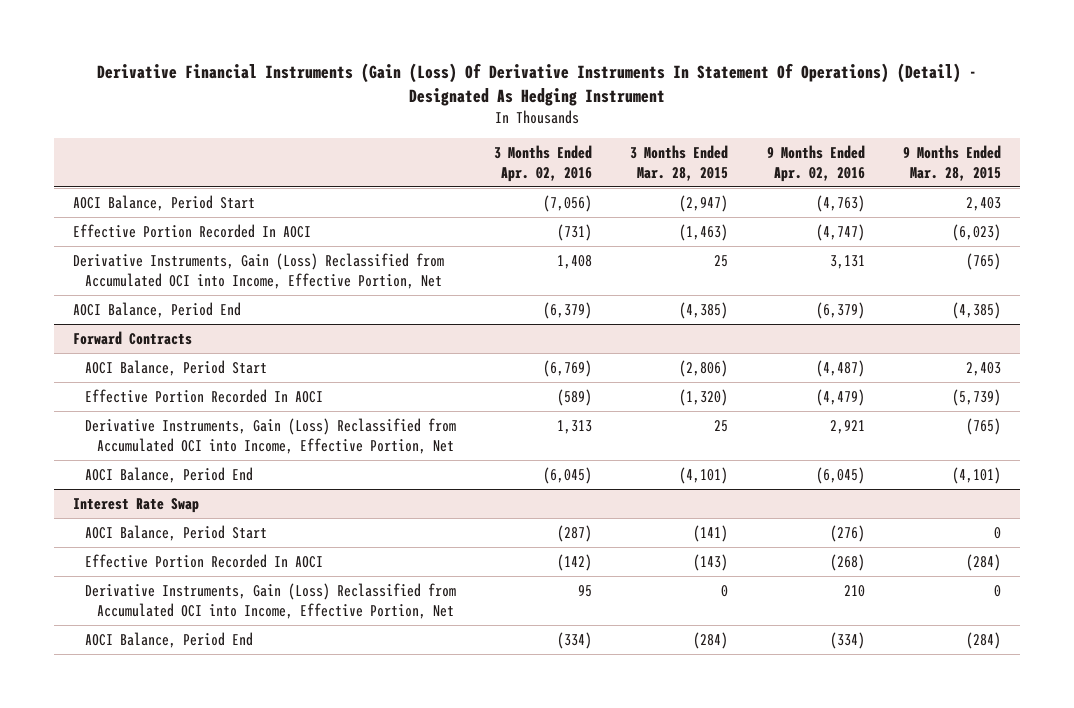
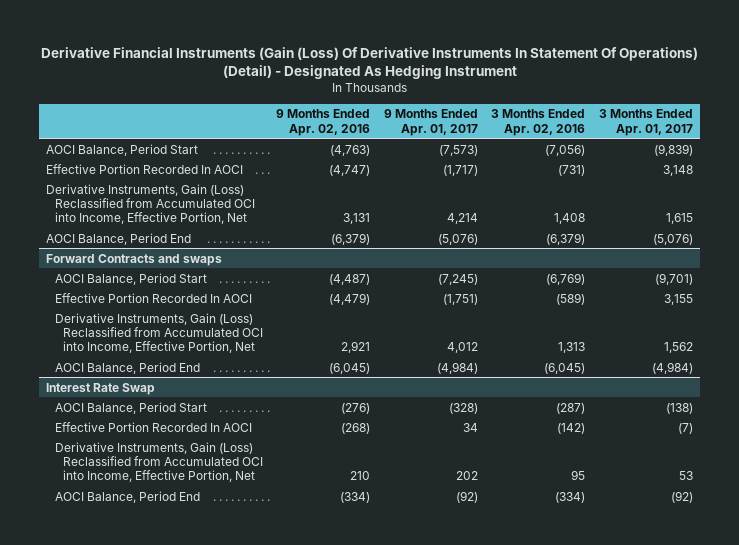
[630,144,729,181] 3 Months Ended Mar. 28, 2015 -> none
[902,144,1001,181] 9 Months Ended Mar. 28, 2015 -> none
none -> [383,109,478,136] 9 Months Ended Apr. 01, 2017
none -> [598,109,693,136] 3 Months Ended Apr. 01, 2017
[72,330,192,345] Forward Contracts -> [46,253,223,266] Forward Contracts and swaps

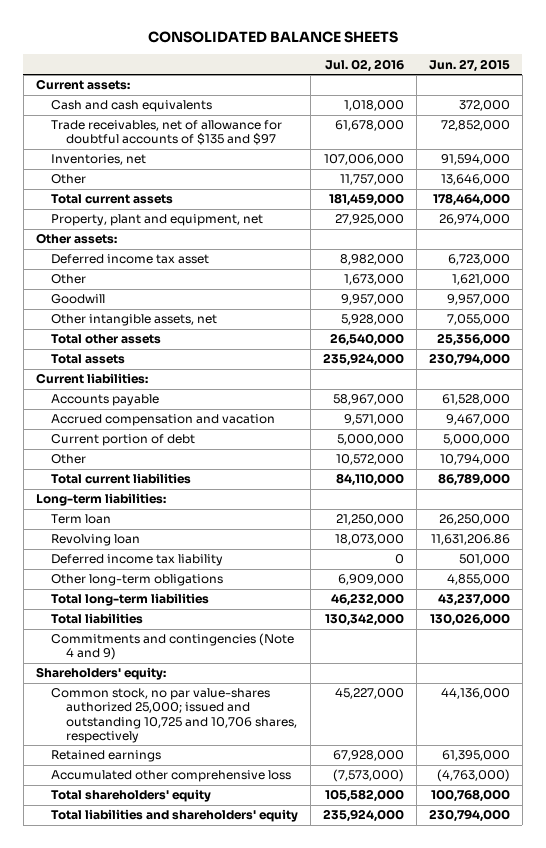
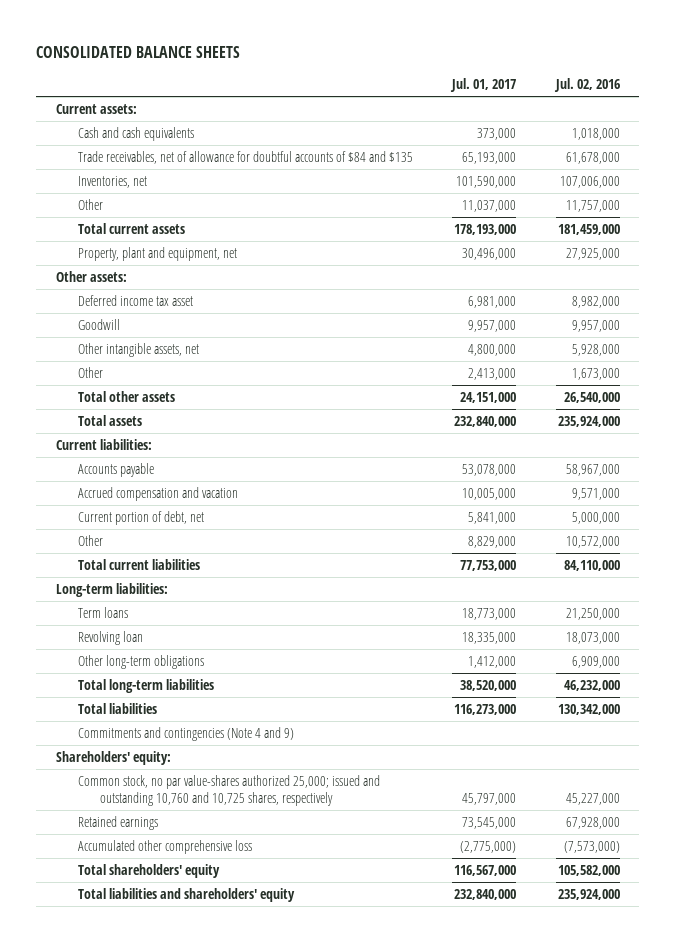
[428,58,510,72] Jun. 27, 2015 -> none
none -> [450,77,517,92] Jul. 01, 2017
[51,120,283,146] Trade receivables, net of allowance for doubtful accounts of $135 and $97 -> [78,151,414,165] Trade receivables, net of allowance for doubtful accounts of $84 and $135
[51,274,87,285] Other -> [78,367,104,379] Other
[51,434,196,447] Current portion of debt -> [78,511,205,526] Current portion of debt, net
[51,514,112,525] Term loan -> [78,607,129,619] Term loans
[51,554,224,567] Deferred income tax liability -> none
[51,688,298,743] Common stock, no par value-shares authorized 25,000; issued and outstanding 10,725 and 10,706 shares, respectively -> [78,775,381,807] Common stock, no par value-shares authorized 25,000; issued and outstanding 10,760 and 10,725 shares, respectively

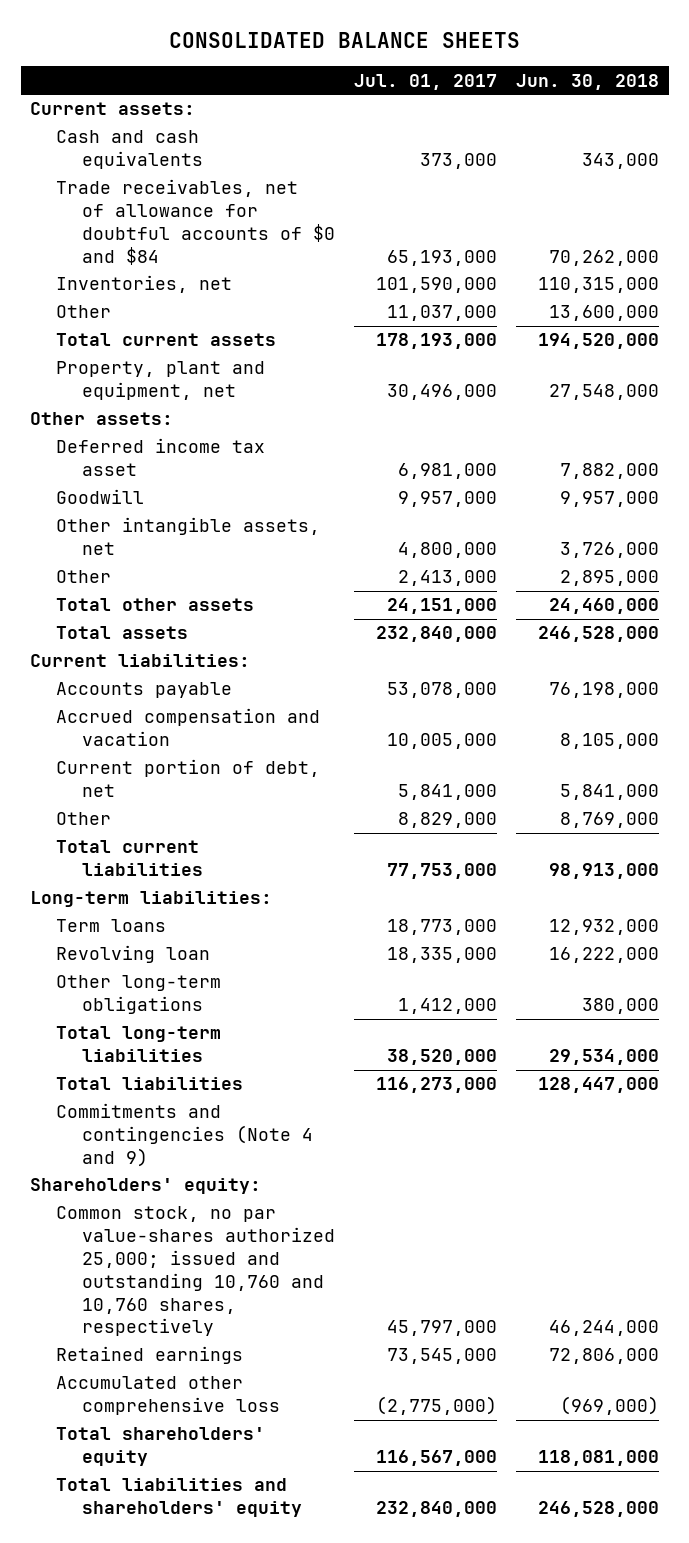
[553,77,620,92] Jul. 02, 2016 -> none
none -> [516,73,660,90] Jun. 30, 2018
[78,151,414,165] Trade receivables, net of allowance for doubtful accounts of $84 and $135 -> [56,179,336,265] Trade receivables, net of allowance for doubtful accounts of $0 and $84
[78,775,381,807] Common stock, no par value-shares authorized 25,000; issued and outstanding 10,760 and 10,725 shares, respectively -> [56,1206,336,1337] Common stock, no par value-shares authorized 25,000; issued and outstanding 10,760 and 10,760 shares, respectively

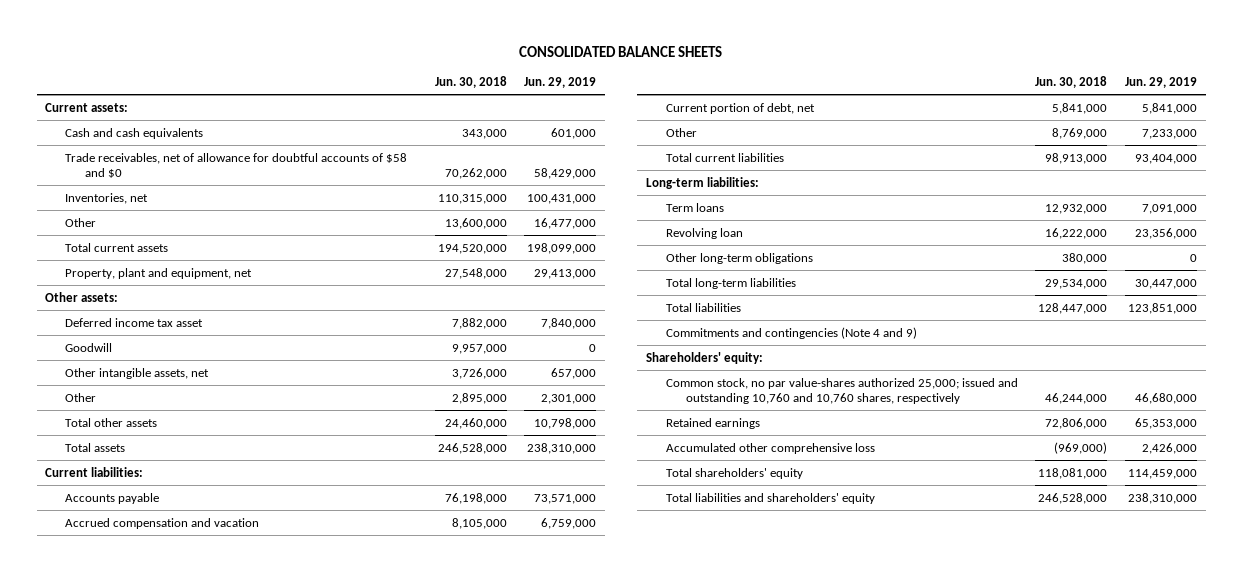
[354,73,498,90] Jul. 01, 2017 -> none
none -> [524,77,597,89] Jun. 29, 2019
[56,179,336,265] Trade receivables, net of allowance for doubtful accounts of $0 and $84 -> [65,152,408,179] Trade receivables, net of allowance for doubtful accounts of $58 and $0

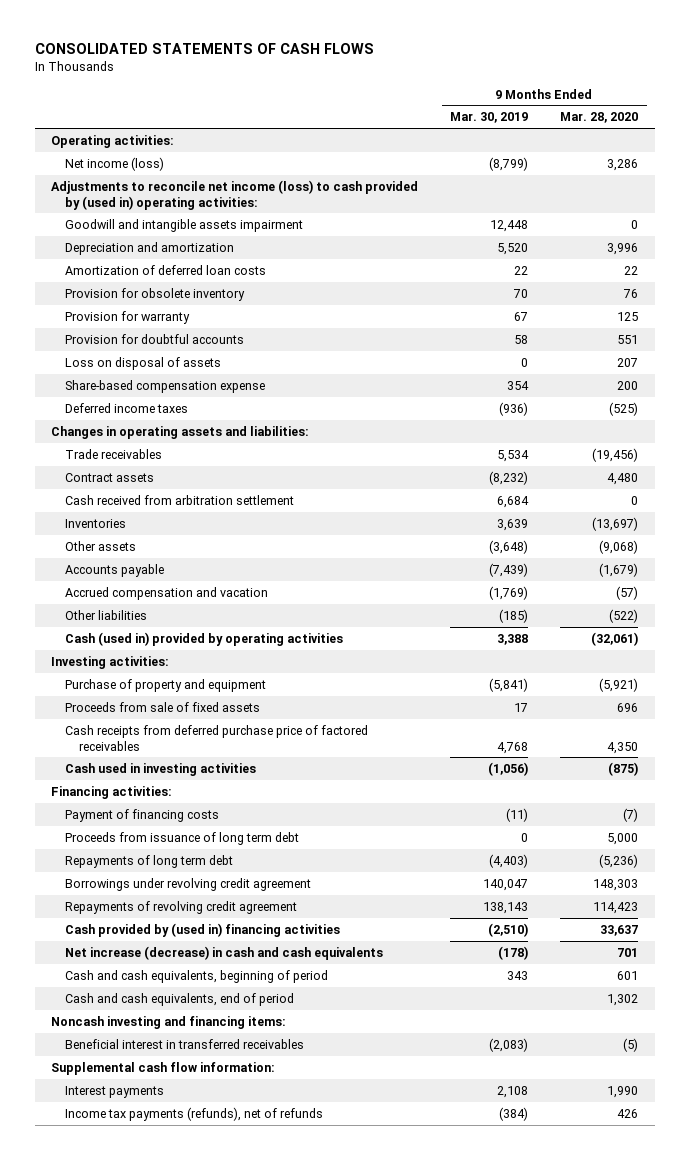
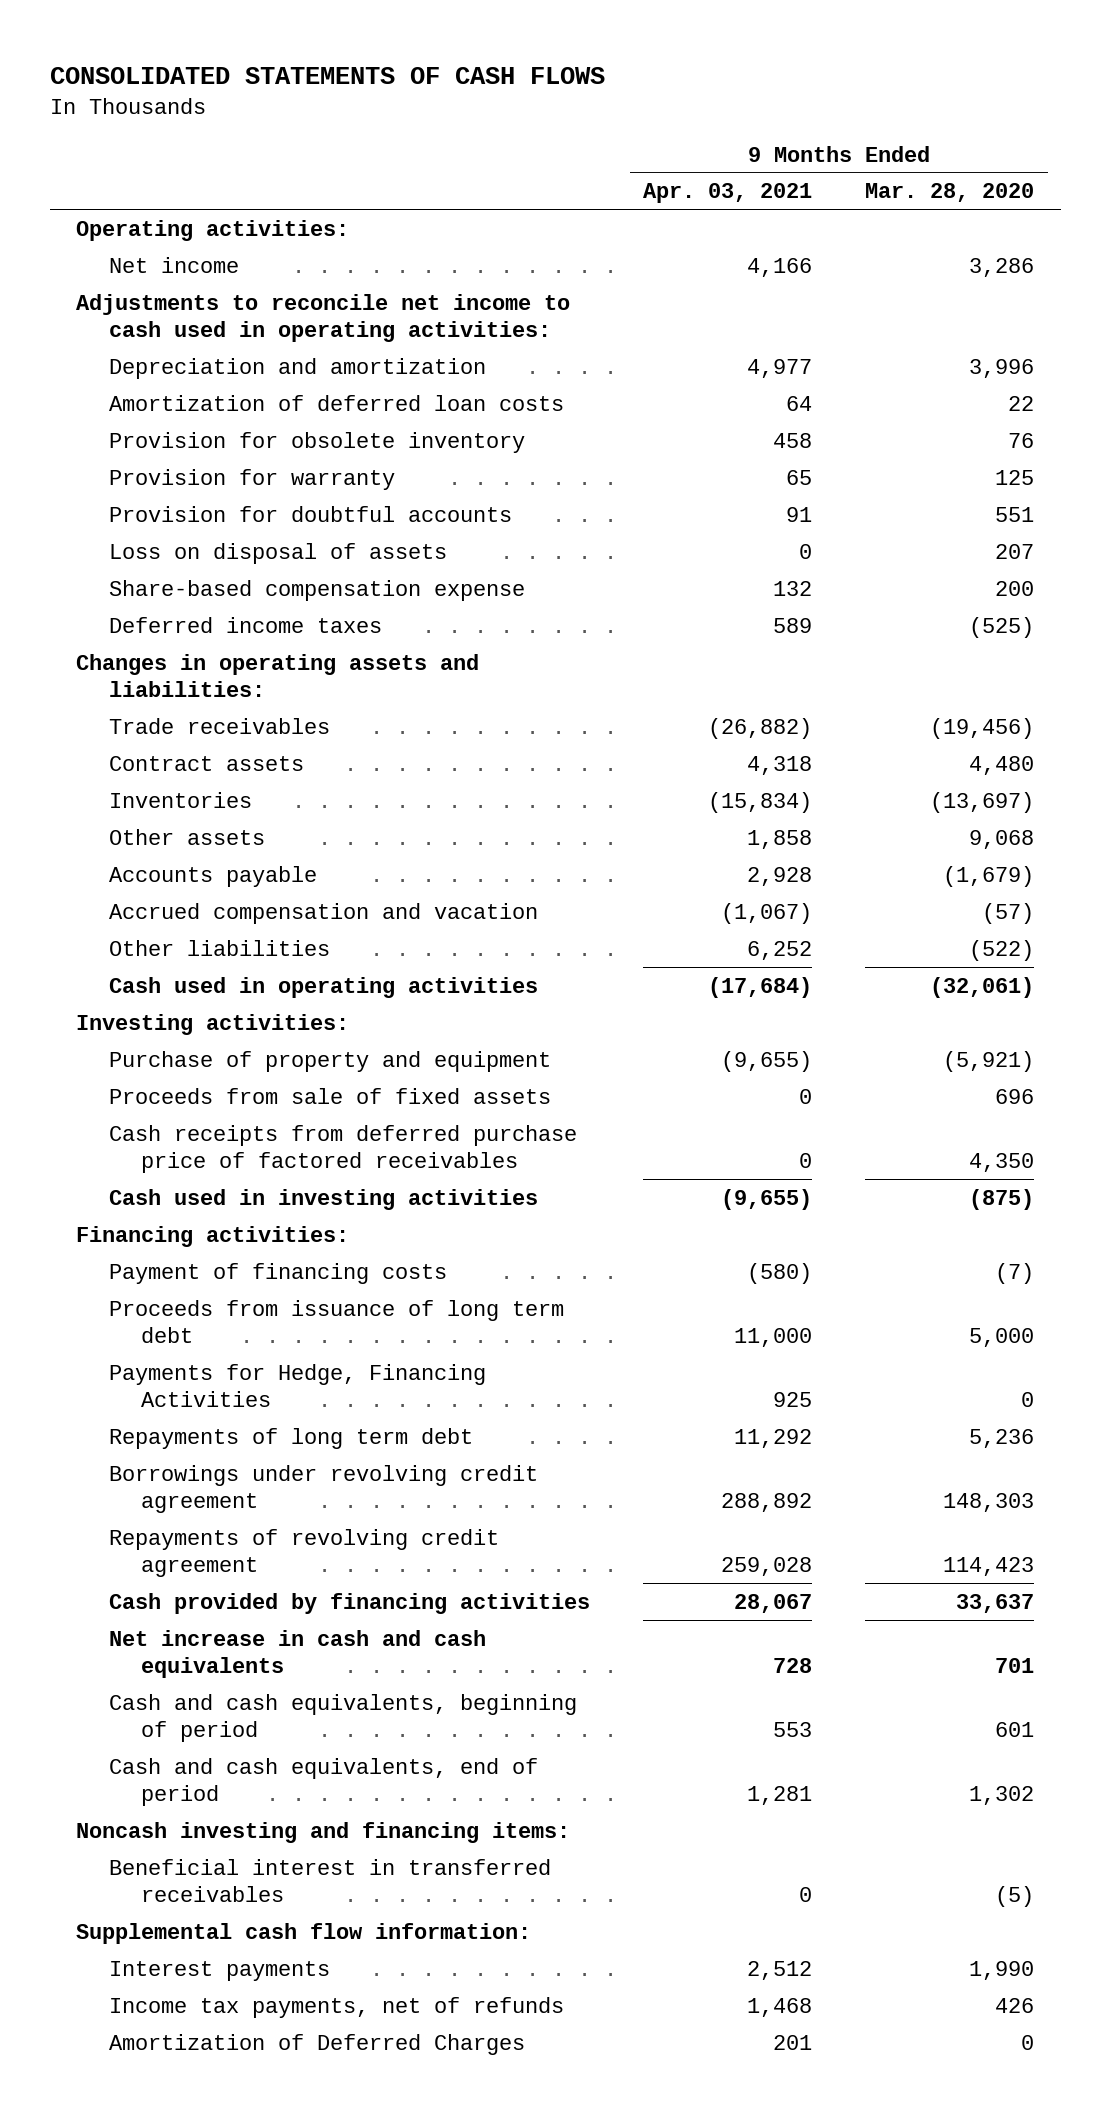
[450,112,529,124] Mar. 30, 2019 -> none
none -> [643,183,813,204] Apr. 03, 2021
[64,218,303,232] Goodwill and intangible assets impairment -> none
[64,156,164,171] Net income (loss) -> [108,256,239,273] Net income
[50,179,418,210] Adjustments to reconcile net income (loss) to cash provided by (used in) operating activities: -> [76,293,571,342] Adjustments to reconcile net income to cash used in operating activities:
[64,494,294,505] Cash received from arbitration settlement -> none
[599,539,639,554] (9,068) -> [969,829,1035,849] 9,068
[64,631,343,646] Cash (used in) provided by operating activities -> [108,976,538,998] Cash used in operating activities
none -> [108,1363,486,1407] Payments for Hedge, Financing Activities
[599,853,639,868] (5,236) -> [969,1428,1035,1448] 5,236
[64,922,340,937] Cash provided by (used in) financing activities -> [108,1592,590,1614] Cash provided by financing activities
[64,945,383,960] Net increase (decrease) in cash and cash equivalents -> [108,1629,486,1678] Net increase in cash and cash equivalents
[64,1106,323,1121] Income tax payments (refunds), net of refunds -> [108,1996,564,2018] Income tax payments, net of refunds
none -> [108,2033,525,2055] Amortization of Deferred Charges

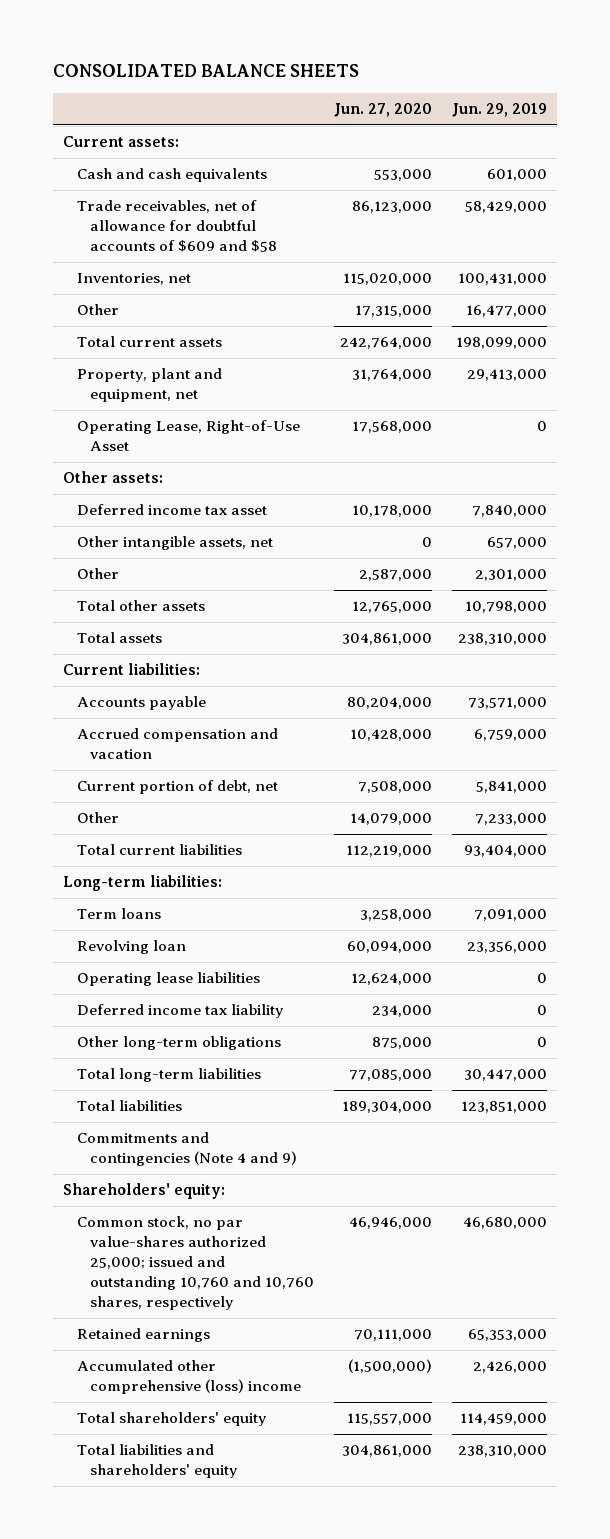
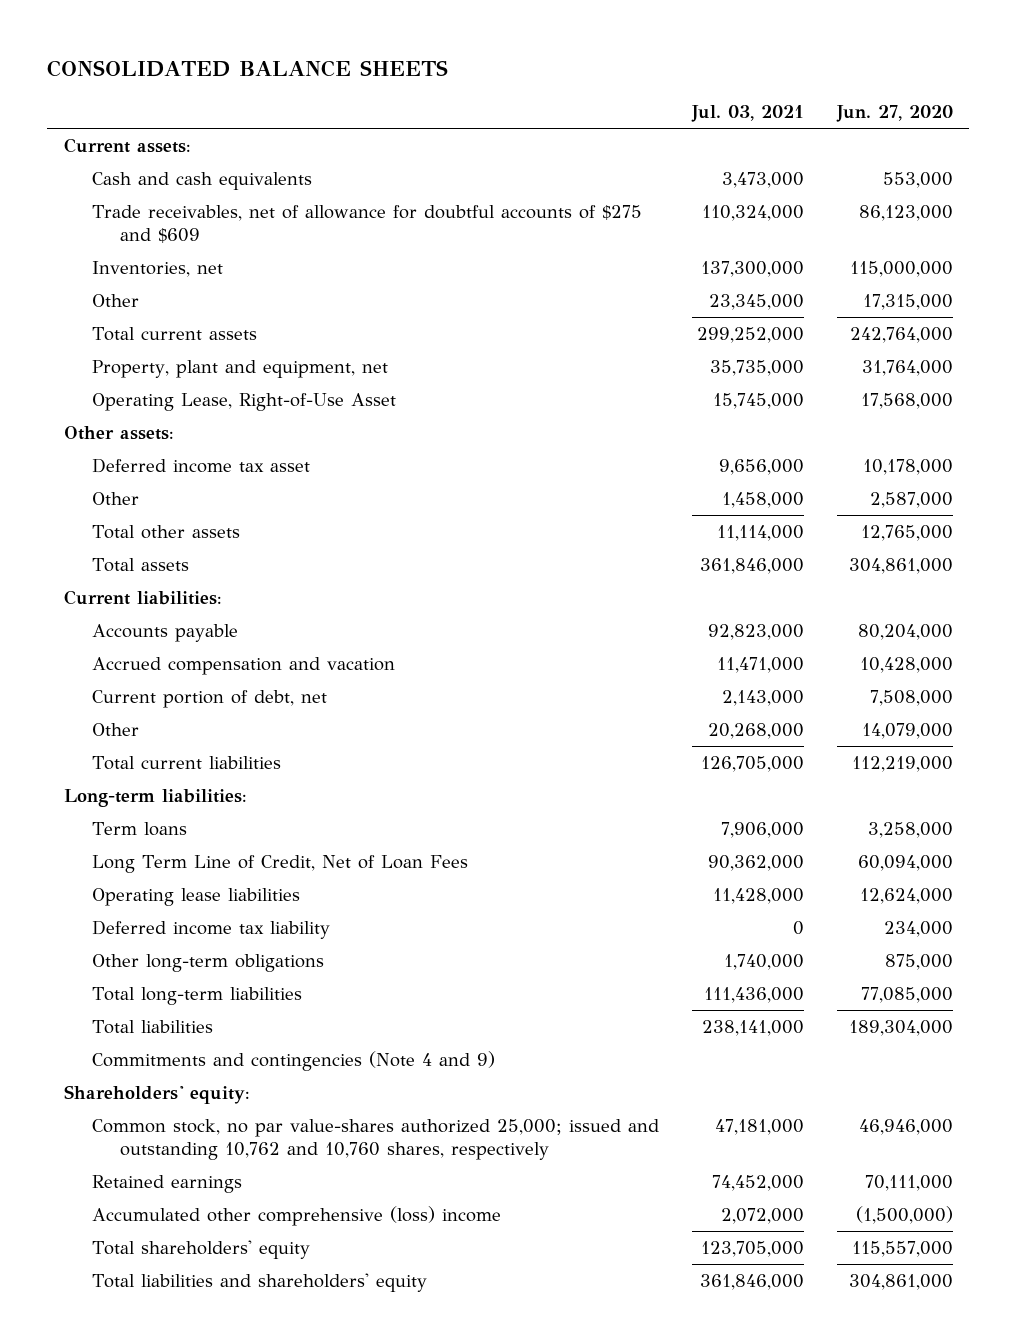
[452,102,548,117] Jun. 29, 2019 -> none
none -> [690,105,804,123] Jul. 03, 2021
[76,200,278,253] Trade receivables, net of allowance for doubtful accounts of $609 and $58 -> [91,204,642,244] Trade receivables, net of allowance for doubtful accounts of $275 and $609
[343,273,433,286] 115,020,000 -> [849,260,953,277] 115,000,000
[76,536,273,551] Other intangible assets, net -> none
[76,940,186,955] Revolving loan -> [91,854,468,873] Long Term Line of Credit, Net of Loan Fees
[76,1216,315,1311] Common stock, no par value-shares authorized 25,000; issued and outstanding 10,760 and 10,760 shares, respectively -> [91,1118,659,1161] Common stock, no par value-shares authorized 25,000; issued and outstanding 10,762 and 10,760 shares, respectively

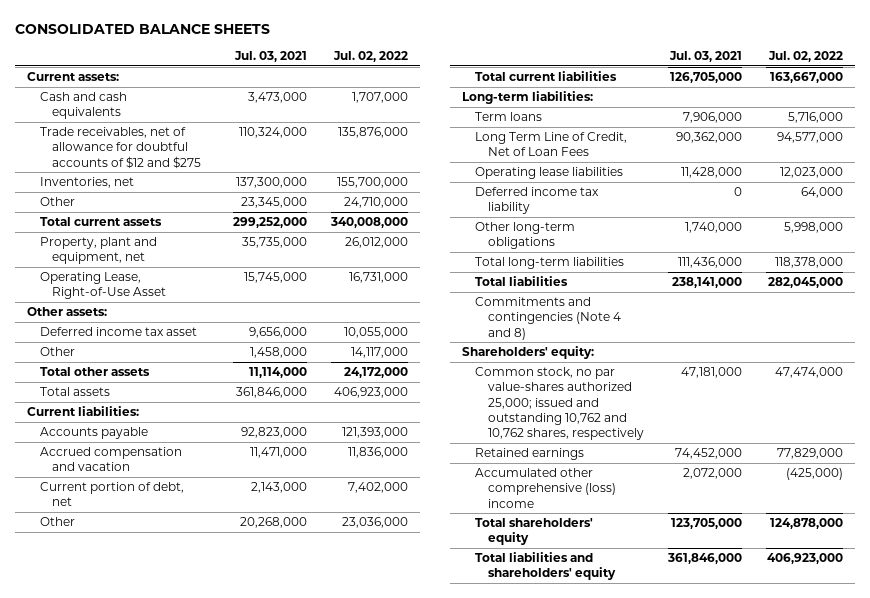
[835,105,953,123] Jun. 27, 2020 -> none
none -> [332,51,408,63] Jul. 02, 2022
[91,204,642,244] Trade receivables, net of allowance for doubtful accounts of $275 and $609 -> [39,127,202,169] Trade receivables, net of allowance for doubtful accounts of $12 and $275
[91,1050,495,1071] Commitments and contingencies (Note 4 and 9) -> [475,297,621,340] Commitments and contingencies (Note 4 and 8)
[91,1118,659,1161] Common stock, no par value-shares authorized 25,000; issued and outstanding 10,762 and 10,760 shares, respectively -> [475,367,644,441] Common stock, no par value-shares authorized 25,000; issued and outstanding 10,762 and 10,762 shares, respectively

